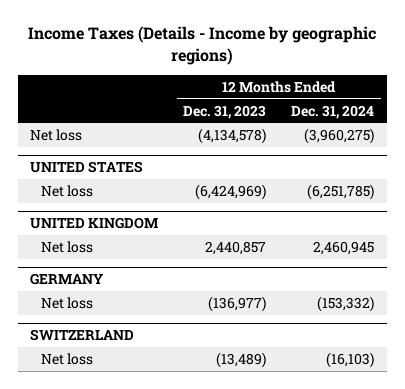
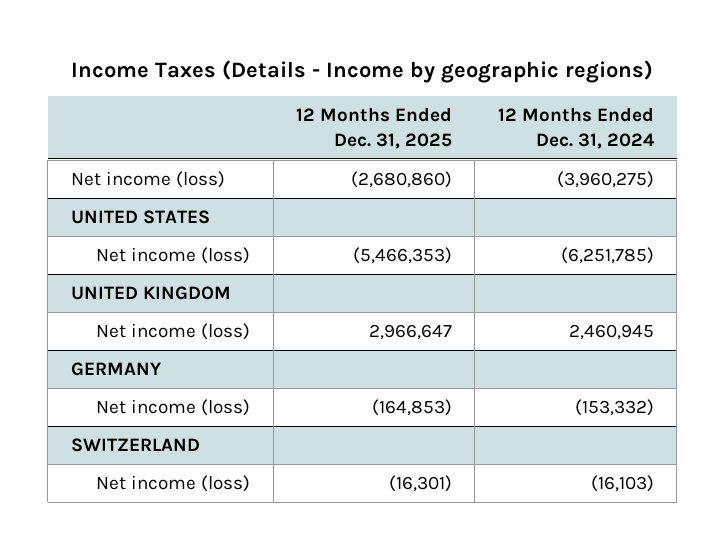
[183,104,267,119] Dec. 31, 2023 -> none
none -> [296,107,453,149] 12 Months Ended Dec. 31, 2025
[30,128,83,141] Net loss -> [70,170,225,188] Net income (loss)
[41,184,94,197] Net loss -> [96,246,251,264] Net income (loss)
[41,240,94,253] Net loss -> [96,322,251,340] Net income (loss)
[41,296,94,309] Net loss -> [96,398,251,416] Net income (loss)
[41,352,94,365] Net loss -> [96,474,251,492] Net income (loss)

